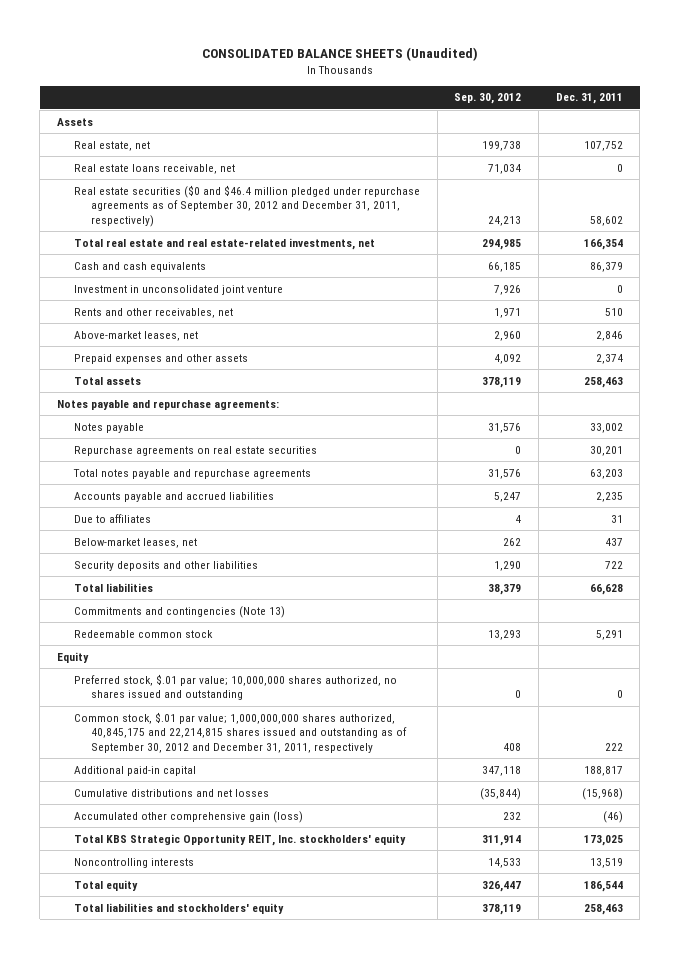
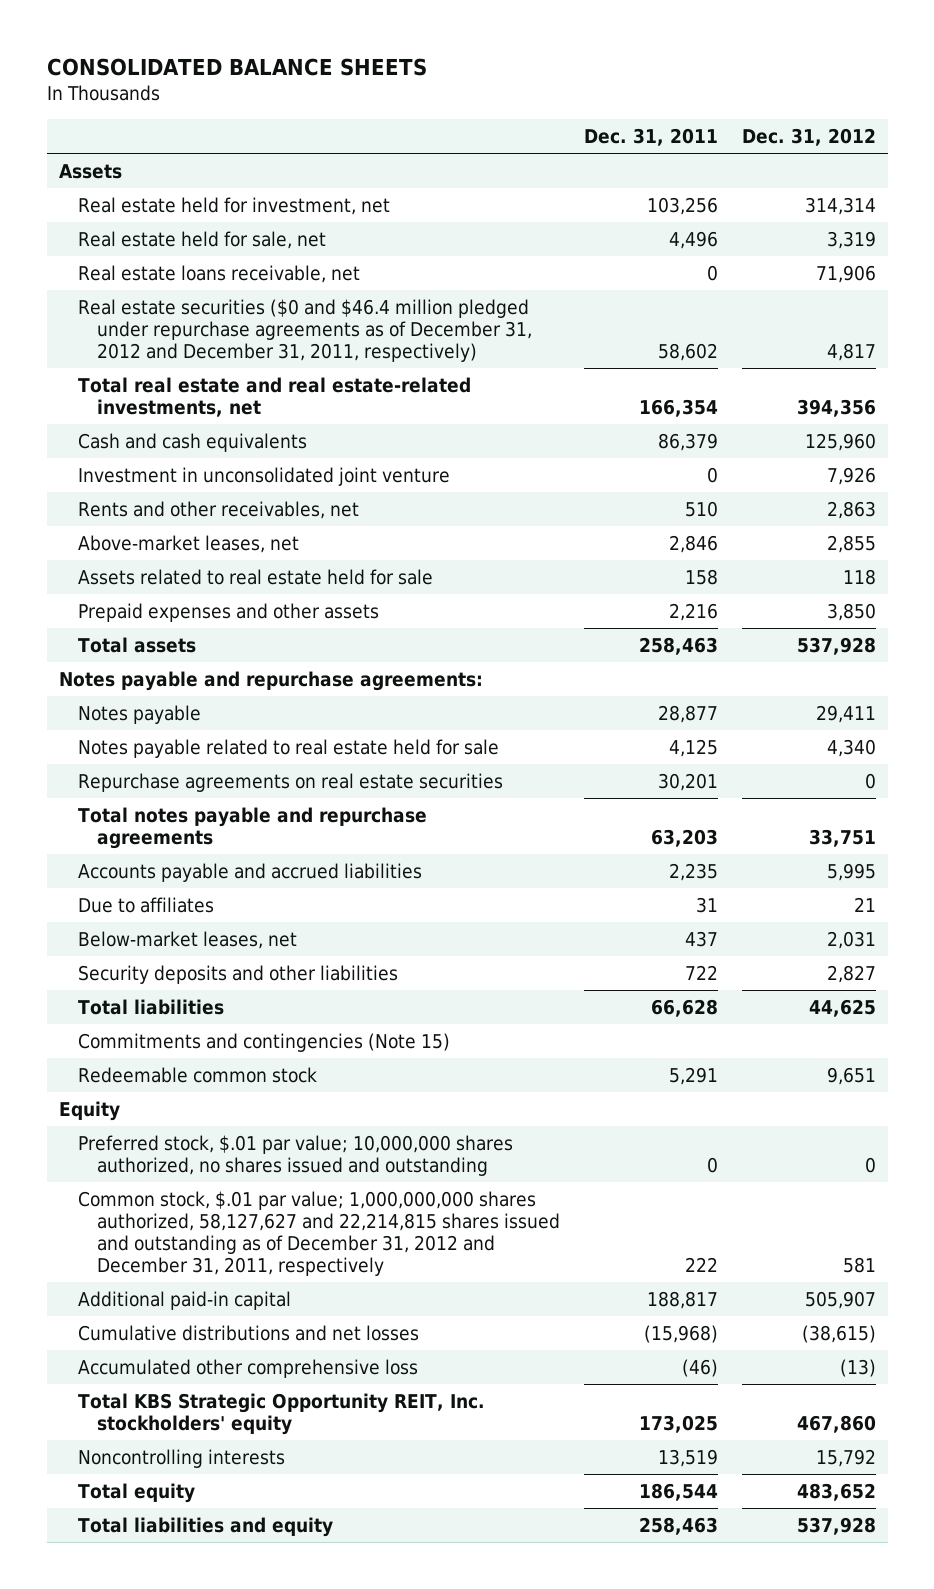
[201,47,478,62] CONSOLIDATED BALANCE SHEETS (Unaudited) -> [46,58,427,77] CONSOLIDATED BALANCE SHEETS
[454,93,522,105] Sep. 30, 2012 -> none
none -> [741,127,876,146] Dec. 31, 2012
[74,140,151,151] Real estate, net -> [77,196,390,215] Real estate held for investment, net
[583,140,623,151] 107,752 -> [646,196,718,215] 103,256
none -> [77,230,326,249] Real estate held for sale, net
[74,184,421,227] Real estate securities ($0 and $46.4 million pledged under repurchase agreements as of September 30, 2012 and December 31, 2011, respectively) -> [77,298,532,362] Real estate securities ($0 and $46.4 million pledged under repurchase agreements as of December 31, 2012 and December 31, 2011, respectively)
none -> [77,568,433,585] Assets related to real estate held for sale
[595,353,623,364] 2,374 -> [668,602,718,621] 2,216
[589,422,623,433] 33,002 -> [657,704,718,723] 28,877
none -> [77,738,499,758] Notes payable related to real estate held for sale
[74,605,286,618] Commitments and contingencies (Note 13) -> [77,1032,450,1052] Commitments and contingencies (Note 15)
[74,711,408,753] Common stock, $.01 par value; 1,000,000,000 shares authorized, 40,845,175 and 22,214,815 shares issued and outstanding as of September 30, 2012 and December 31, 2011, respectively -> [77,1190,560,1277] Common stock, $.01 par value; 1,000,000,000 shares authorized, 58,127,627 and 22,214,815 shares issued and outstanding as of December 31, 2012 and December 31, 2011, respectively
[74,810,304,823] Accumulated other comprehensive gain (loss) -> [77,1358,418,1378] Accumulated other comprehensive loss
[74,902,285,914] Total liabilities and stockholders' equity -> [77,1516,333,1537] Total liabilities and equity

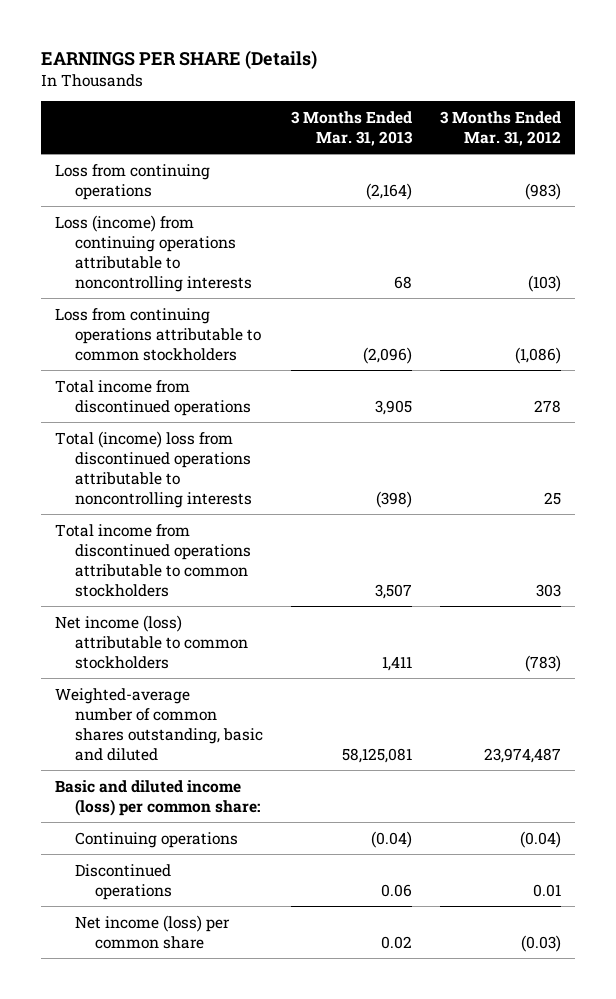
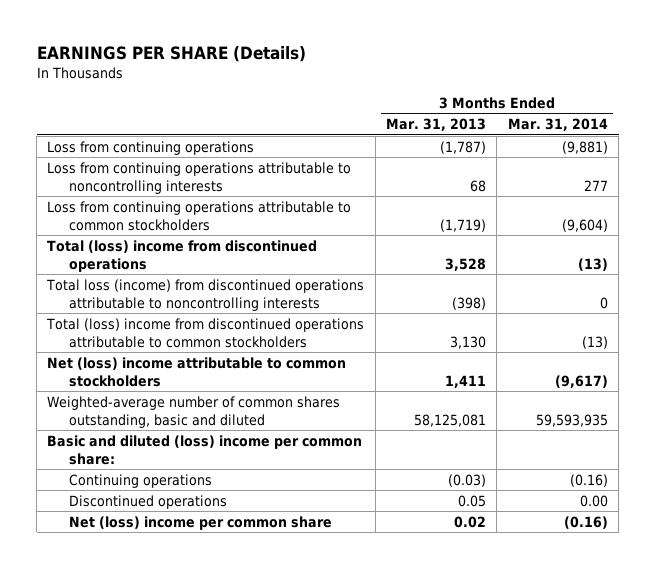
[439,110,561,146] 3 Months Ended Mar. 31, 2012 -> none
none -> [507,118,608,132] Mar. 31, 2014
[365,182,412,200] (2,164) -> [440,140,487,154] (1,787)
[54,214,252,292] Loss (income) from continuing operations attributable to noncontrolling interests -> [47,161,352,194] Loss from continuing operations attributable to noncontrolling interests
[362,346,412,364] (2,096) -> [440,218,487,232] (1,719)
[54,379,251,416] Total income from discontinued operations -> [47,239,318,272] Total (loss) income from discontinued operations
[374,399,412,415] 3,905 -> [445,257,487,271] 3,528
[54,430,252,508] Total (income) loss from discontinued operations attributable to noncontrolling interests -> [46,278,365,311] Total loss (income) from discontinued operations attributable to noncontrolling interests
[54,523,251,597] Total income from discontinued operations attributable to common stockholders -> [46,317,365,348] Total (loss) income from discontinued operations attributable to common stockholders
[374,583,412,599] 3,507 -> [450,335,487,349] 3,130
[54,614,248,669] Net income (loss) attributable to common stockholders -> [47,356,347,387] Net (loss) income attributable to common stockholders
[54,779,260,816] Basic and diluted income (loss) per common share: -> [47,434,363,465] Basic and diluted (loss) income per common share:
[370,830,412,848] (0.04) -> [448,473,487,487] (0.03)
[380,883,412,897] 0.06 -> [458,494,487,507] 0.05
[74,914,230,949] Net income (loss) per common share -> [68,515,332,530] Net (loss) income per common share

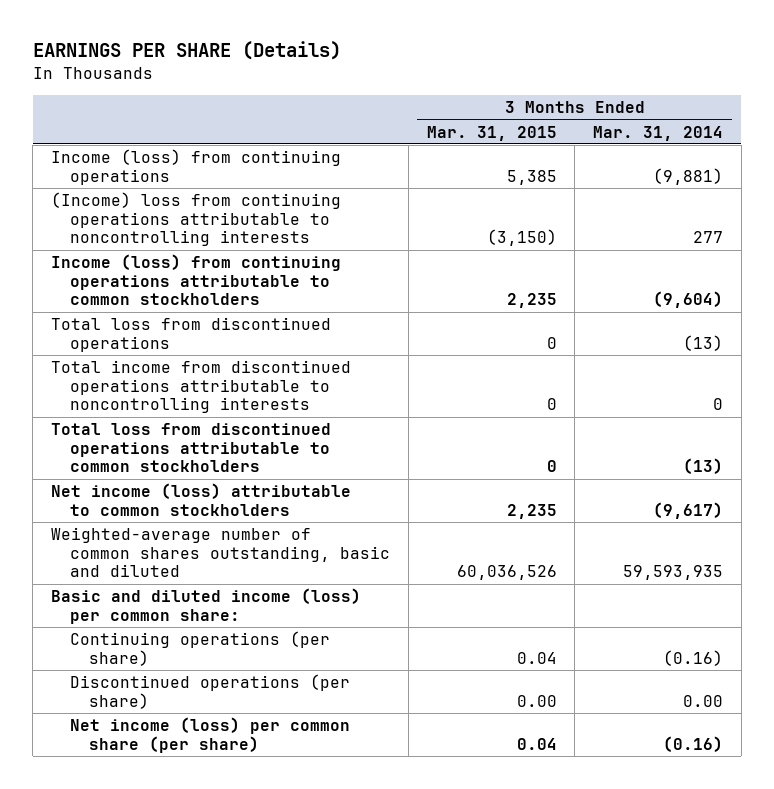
[386,118,487,132] Mar. 31, 2013 -> none
none -> [426,125,557,141] Mar. 31, 2015
[47,140,255,155] Loss from continuing operations -> [50,149,341,185] Income (loss) from continuing operations
[47,161,352,194] Loss from continuing operations attributable to noncontrolling interests -> [50,192,341,247] (Income) loss from continuing operations attributable to noncontrolling interests
[47,200,352,231] Loss from continuing operations attributable to common stockholders -> [50,254,341,306] Income (loss) from continuing operations attributable to common stockholders
[47,239,318,272] Total (loss) income from discontinued operations -> [50,317,331,352] Total loss from discontinued operations
[46,278,365,311] Total loss (income) from discontinued operations attributable to noncontrolling interests -> [50,360,351,414] Total income from discontinued operations attributable to noncontrolling interests
[46,317,365,348] Total (loss) income from discontinued operations attributable to common stockholders -> [50,423,331,473] Total loss from discontinued operations attributable to common stockholders
[47,356,347,387] Net (loss) income attributable to common stockholders -> [50,483,351,516] Net income (loss) attributable to common stockholders
[47,434,363,465] Basic and diluted (loss) income per common share: -> [50,588,361,624] Basic and diluted income (loss) per common share:
[68,473,212,488] Continuing operations -> [69,631,330,666] Continuing operations (per share)
[68,494,227,509] Discontinued operations -> [69,674,350,709] Discontinued operations (per share)
[68,515,332,530] Net (loss) income per common share -> [69,717,350,753] Net income (loss) per common share (per share)

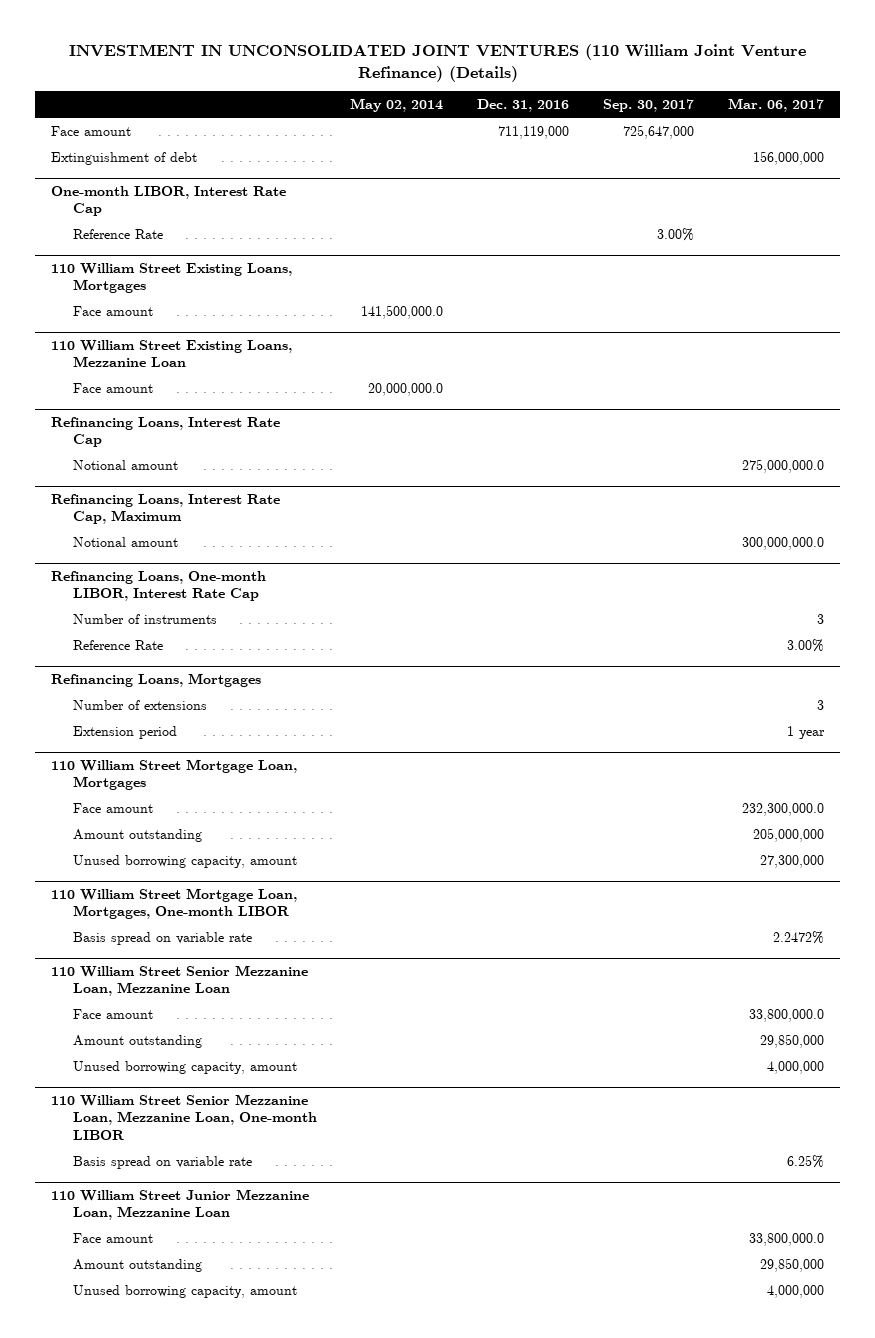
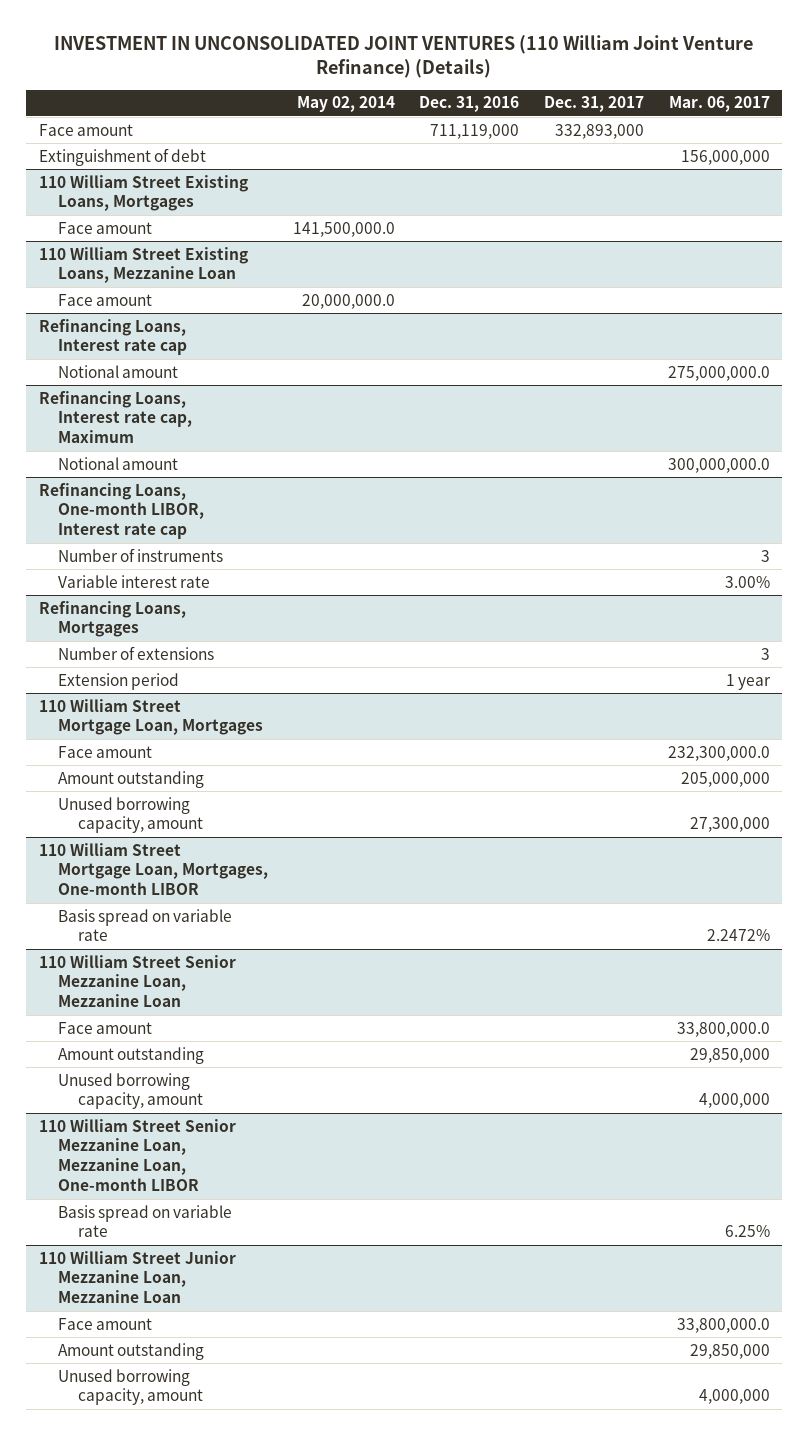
[602,99,694,113] Sep. 30, 2017 -> none
none -> [543,96,644,113] Dec. 31, 2017
[51,186,287,217] One-month LIBOR, Interest Rate Cap -> none
[72,228,163,239] Reference Rate -> none
[51,417,281,448] Refinancing Loans, Interest Rate Cap -> [38,318,188,356] Refinancing Loans, Interest rate cap
[51,494,281,525] Refinancing Loans, Interest Rate Cap, Maximum -> [38,390,193,444] Refinancing Loans, Interest rate cap, Maximum
[51,571,267,602] Refinancing Loans, One-month LIBOR, Interest Rate Cap -> [38,482,205,540] Refinancing Loans, One-month LIBOR, Interest rate cap
[72,639,163,650] Reference Rate -> [58,574,211,588] Variable interest rate

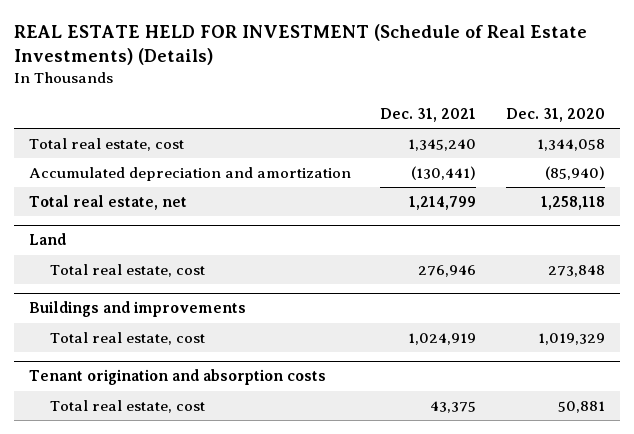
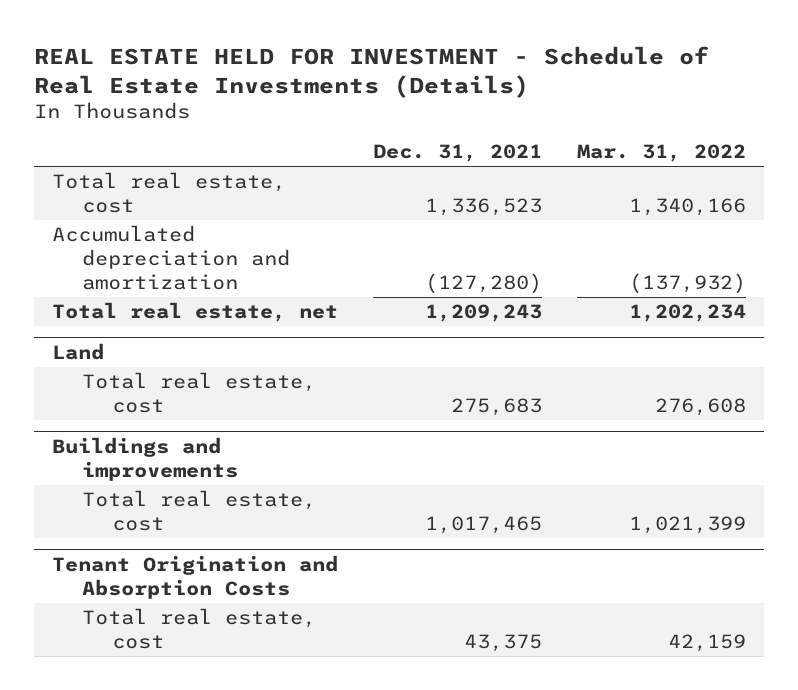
[13,23,587,66] REAL ESTATE HELD FOR INVESTMENT (Schedule of Real Estate Investments) (Details) -> [34,45,710,98] REAL ESTATE HELD FOR INVESTMENT - Schedule of Real Estate Investments (Details)
[506,107,606,122] Dec. 31, 2020 -> none
none -> [577,144,747,163] Mar. 31, 2022
[408,138,477,151] 1,345,240 -> [425,198,543,217] 1,336,523
[411,165,477,180] (130,441) -> [425,272,543,294] (127,280)
[409,195,477,210] 1,214,799 -> [425,304,543,323] 1,209,243
[418,264,477,277] 276,946 -> [451,398,543,417] 275,683
[408,332,477,345] 1,024,919 -> [425,516,543,535] 1,017,465
[28,369,326,386] Tenant origination and absorption costs -> [51,555,338,599] Tenant Origination and Absorption Costs

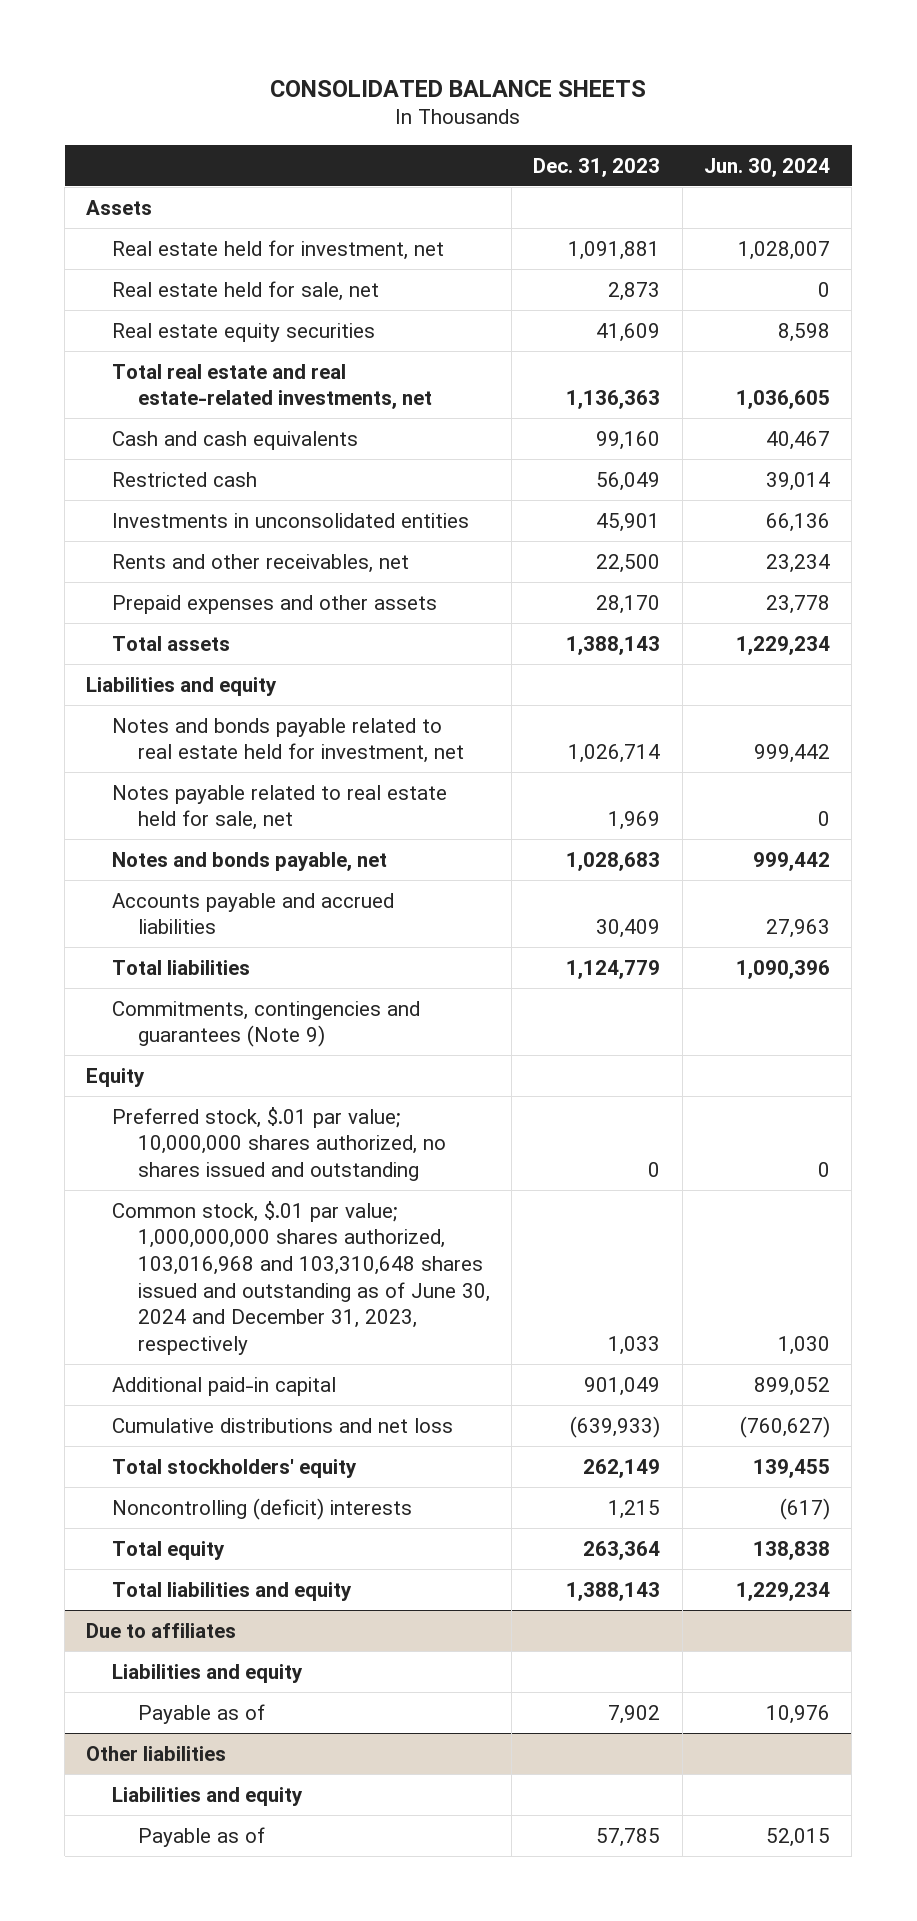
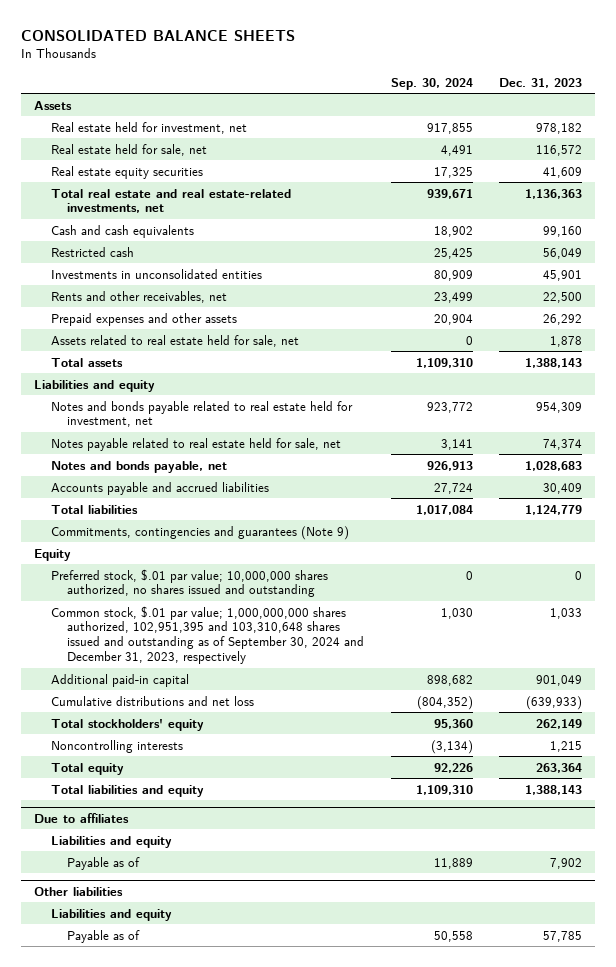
[704,157,831,177] Jun. 30, 2024 -> none
none -> [390,77,473,90] Sep. 30, 2024
[568,240,661,260] 1,091,881 -> [535,122,582,134] 978,182
[608,281,661,301] 2,873 -> [535,144,582,156] 116,572
[596,594,661,614] 28,170 -> [542,313,582,325] 26,292
none -> [50,334,299,347] Assets related to real estate held for sale, net
[568,744,661,764] 1,026,714 -> [535,401,582,413] 954,309
[608,811,661,831] 1,969 -> [542,438,582,450] 74,374
[112,1200,490,1355] Common stock, $.01 par value; 1,000,000,000 shares authorized, 103,016,968 and 103,310,648 shares issued and outstanding as of June 30, 2024 and December 31, 2023, respectively -> [50,605,365,665] Common stock, $.01 par value; 1,000,000,000 shares authorized, 102,951,395 and 103,310,648 shares issued and outstanding as of September 30, 2024 and December 31, 2023, respectively
[112,1497,413,1520] Noncontrolling (deficit) interests -> [50,739,183,753] Noncontrolling interests

